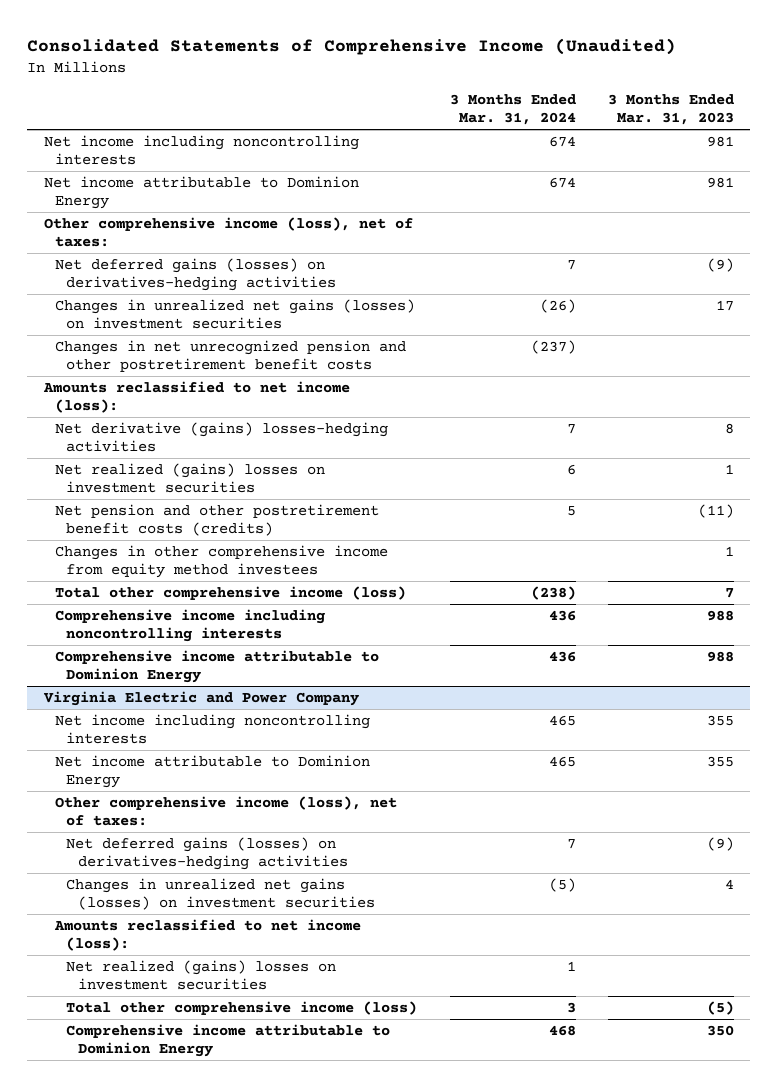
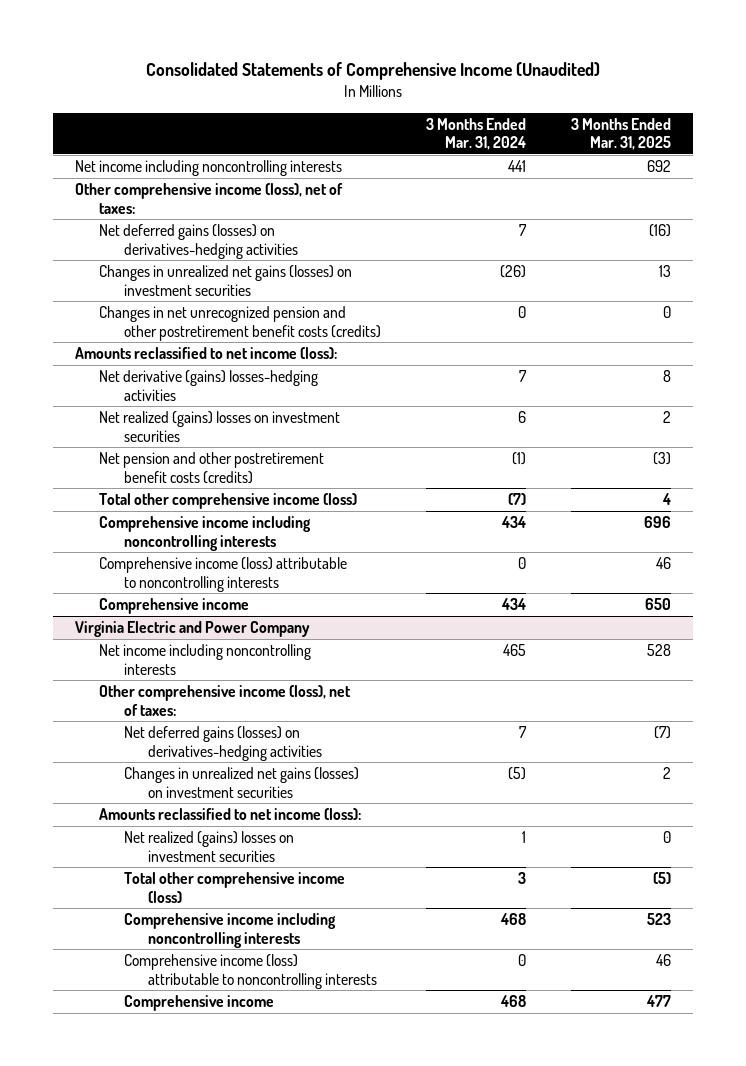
[608,93,735,126] 3 Months Ended Mar. 31, 2023 -> none
none -> [570,117,671,151] 3 Months Ended Mar. 31, 2025
[43,175,359,210] Net income attributable to Dominion Energy -> none
[548,135,576,147] 674 -> [507,160,526,173] 441
[54,339,406,373] Changes in net unrecognized pension and other postretirement benefit costs -> [99,306,381,341] Changes in net unrecognized pension and other postretirement benefit costs (credits)
[530,339,576,354] (237) -> [517,306,526,319] 0
[54,544,388,579] Changes in other comprehensive income from equity method investees -> none
[566,505,576,516] 5 -> [511,452,526,466] (1)
[530,585,576,600] (238) -> [507,493,526,506] (7)
[548,609,576,621] 436 -> [500,516,526,529] 434
none -> [99,557,348,592] Comprehensive income (loss) attributable to noncontrolling interests
[54,649,379,684] Comprehensive income attributable to Dominion Energy -> [99,598,250,615] Comprehensive income
[548,650,576,662] 436 -> [500,598,526,611] 434
[54,754,370,789] Net income attributable to Dominion Energy -> none
none -> [123,913,336,948] Comprehensive income including noncontrolling interests
none -> [123,954,378,989] Comprehensive income (loss) attributable to noncontrolling interests
[66,1023,391,1058] Comprehensive income attributable to Dominion Energy -> [123,995,274,1012] Comprehensive income

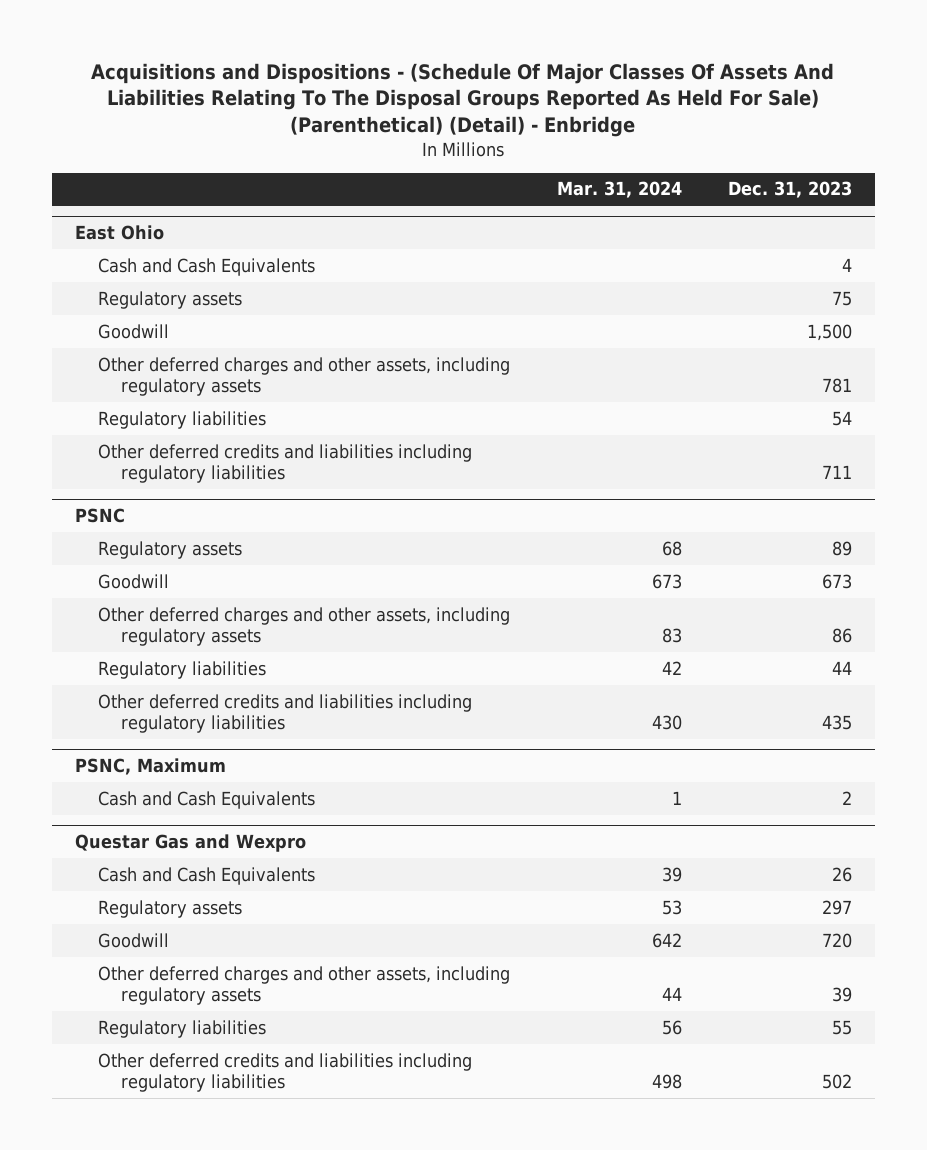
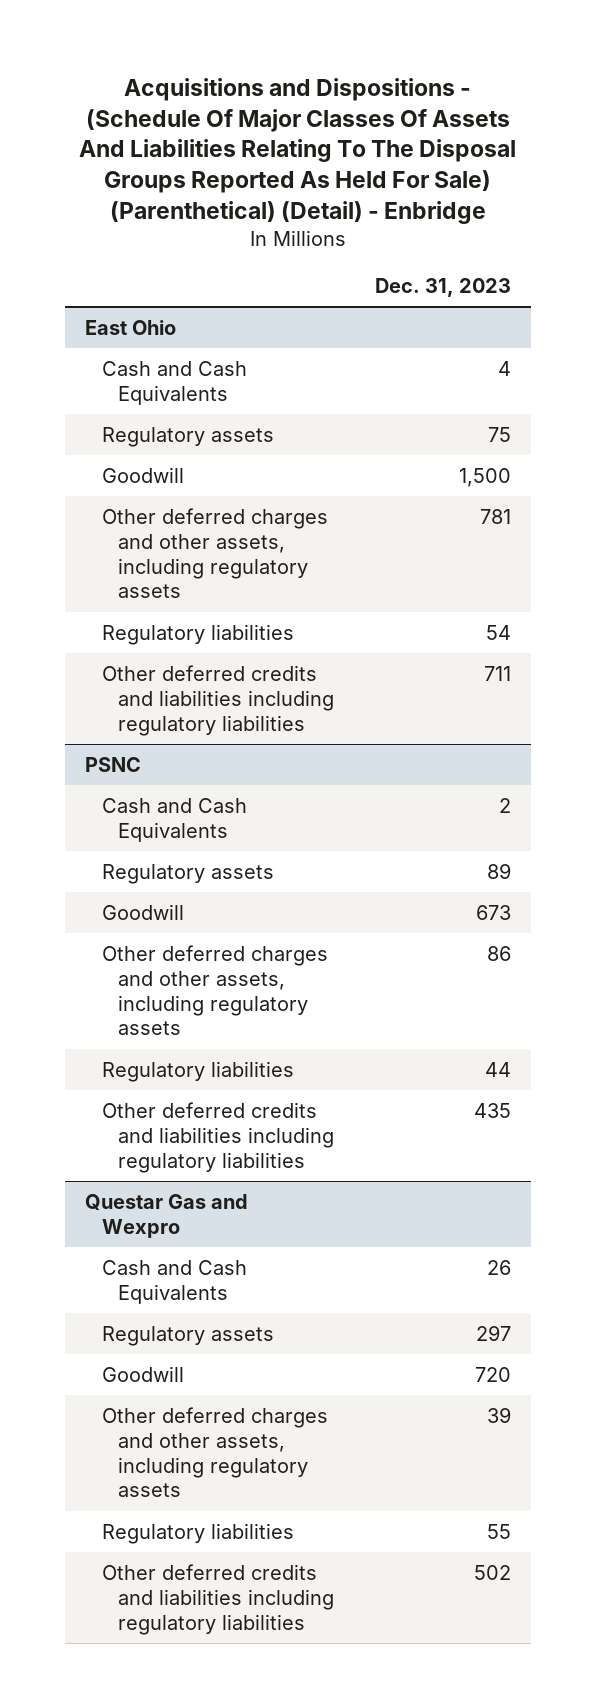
[556,181,682,199] Mar. 31, 2024 -> none
none -> [101,797,247,842] Cash and Cash Equivalents
[74,758,226,776] PSNC, Maximum -> none
[98,790,316,809] Cash and Cash Equivalents -> none

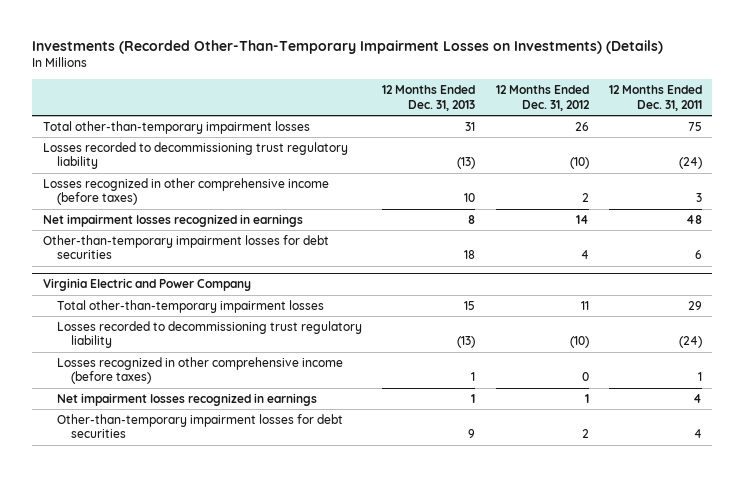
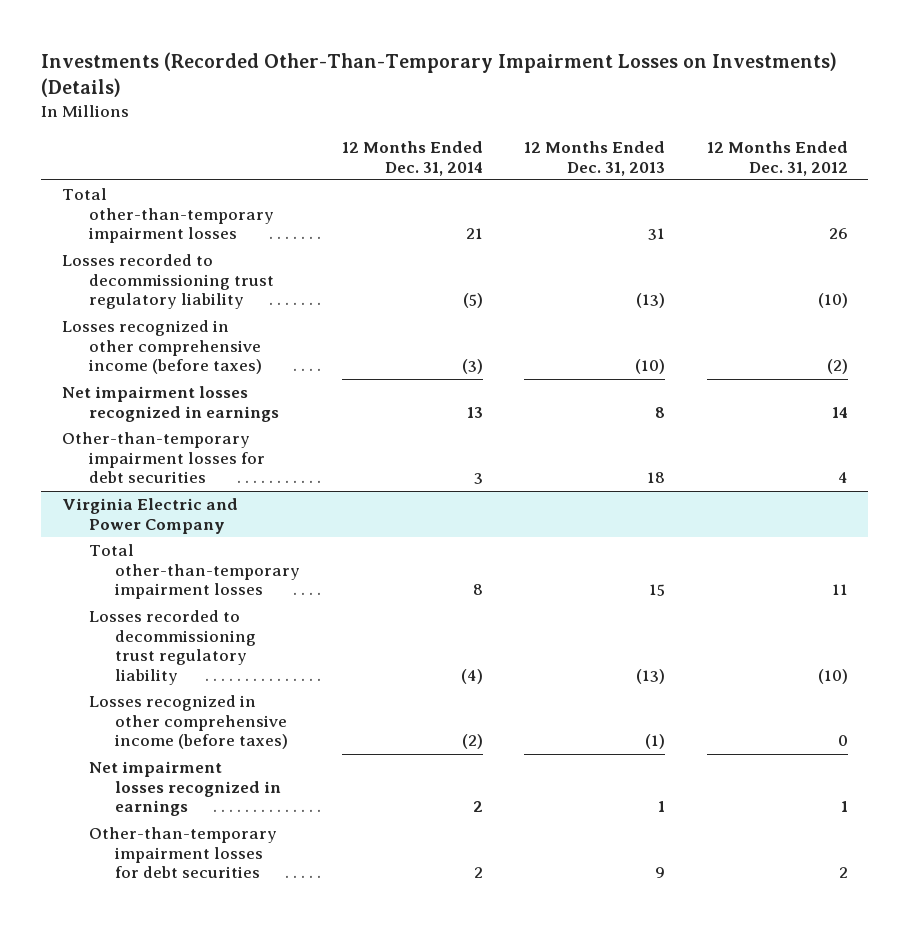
[609,85,703,111] 12 Months Ended Dec. 31, 2011 -> none
none -> [341,140,483,176] 12 Months Ended Dec. 31, 2014
[464,193,476,203] 10 -> [635,359,666,375] (10)
[581,193,589,203] 2 -> [826,359,848,375] (2)
[471,372,476,382] 1 -> [645,734,666,750] (1)

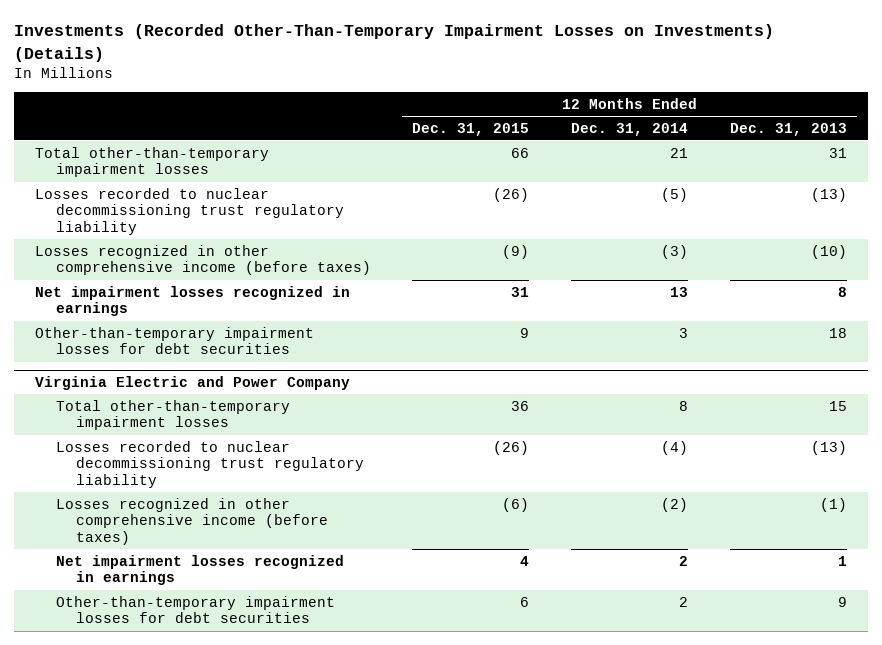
[706,140,848,176] 12 Months Ended Dec. 31, 2012 -> none
none -> [412,122,530,136] Dec. 31, 2015
[61,254,274,310] Losses recorded to decommissioning trust regulatory liability -> [35,187,344,236] Losses recorded to nuclear decommissioning trust regulatory liability
[88,610,257,685] Losses recorded to decommissioning trust regulatory liability -> [55,440,365,489] Losses recorded to nuclear decommissioning trust regulatory liability

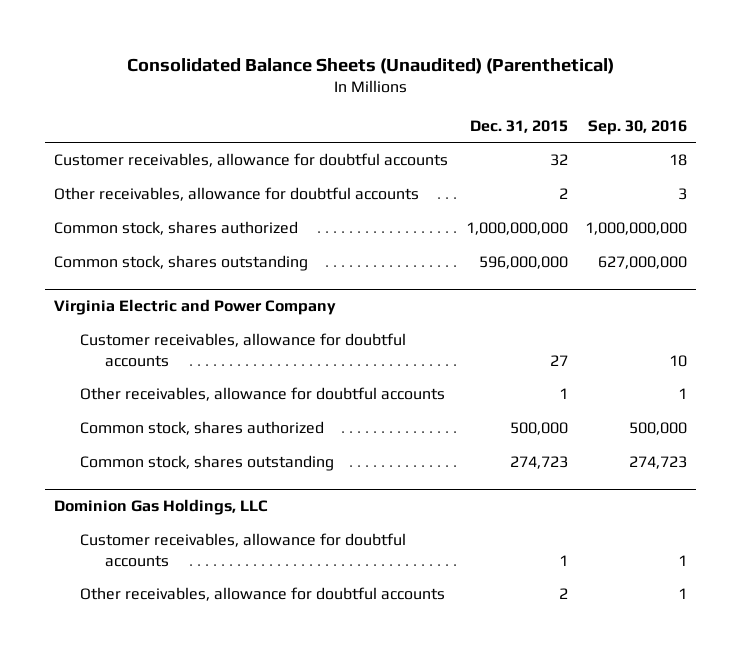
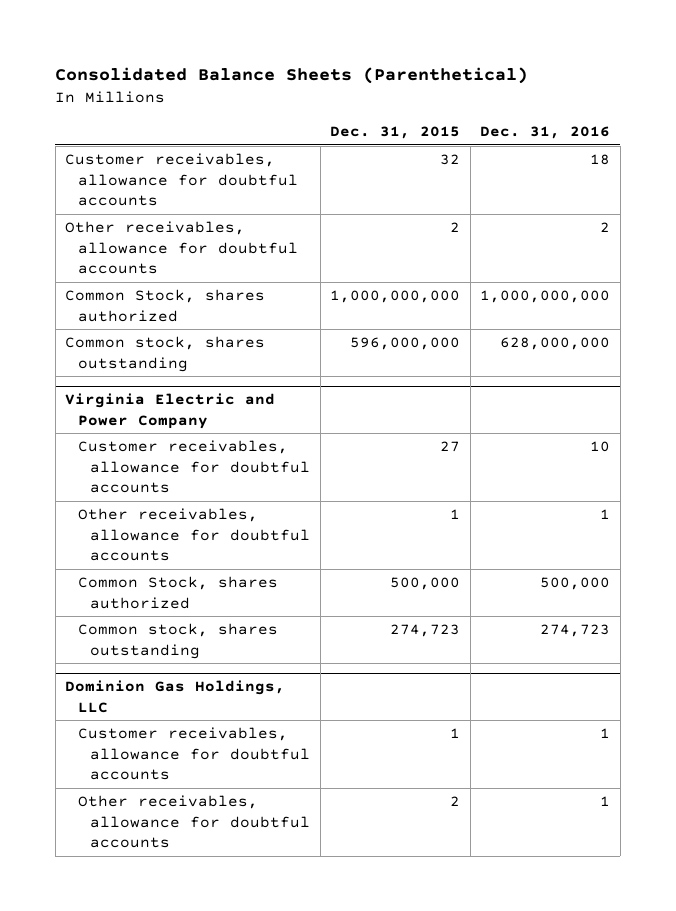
[126,57,614,74] Consolidated Balance Sheets (Unaudited) (Parenthetical) -> [55,67,529,85] Consolidated Balance Sheets (Parenthetical)
[588,119,688,135] Sep. 30, 2016 -> none
none -> [480,126,611,140] Dec. 31, 2016
[54,221,299,236] Common stock, shares authorized -> [65,289,266,322] Common Stock, shares authorized
[79,421,324,436] Common stock, shares authorized -> [77,576,278,609] Common Stock, shares authorized

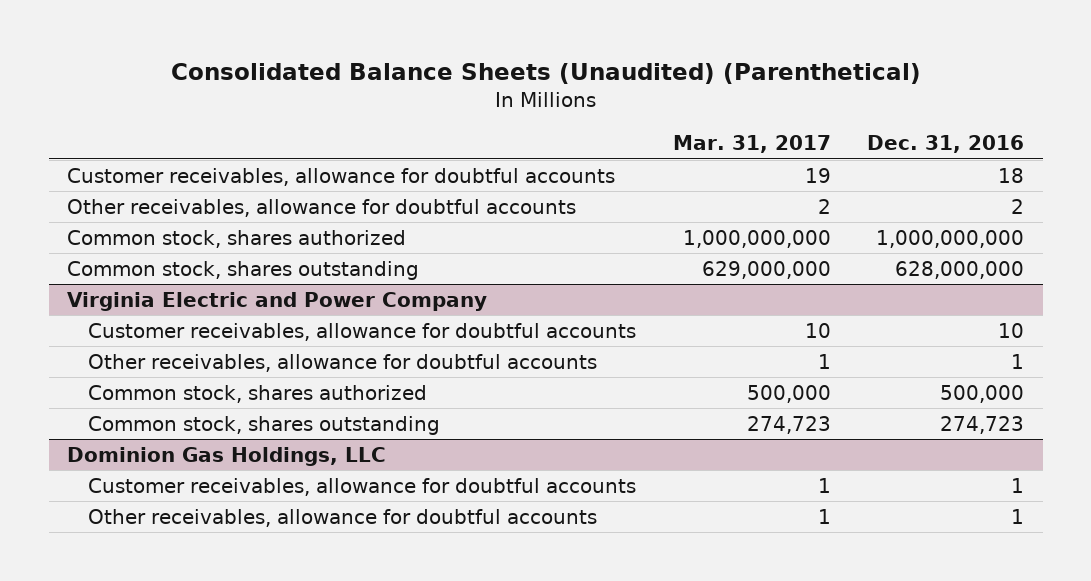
[55,67,529,85] Consolidated Balance Sheets (Parenthetical) -> [170,62,921,84] Consolidated Balance Sheets (Unaudited) (Parenthetical)
[330,126,461,140] Dec. 31, 2015 -> none
none -> [672,135,831,154] Mar. 31, 2017
[65,289,266,322] Common Stock, shares authorized -> [67,230,407,249] Common stock, shares authorized
[77,576,278,609] Common Stock, shares authorized -> [87,385,427,404] Common stock, shares authorized

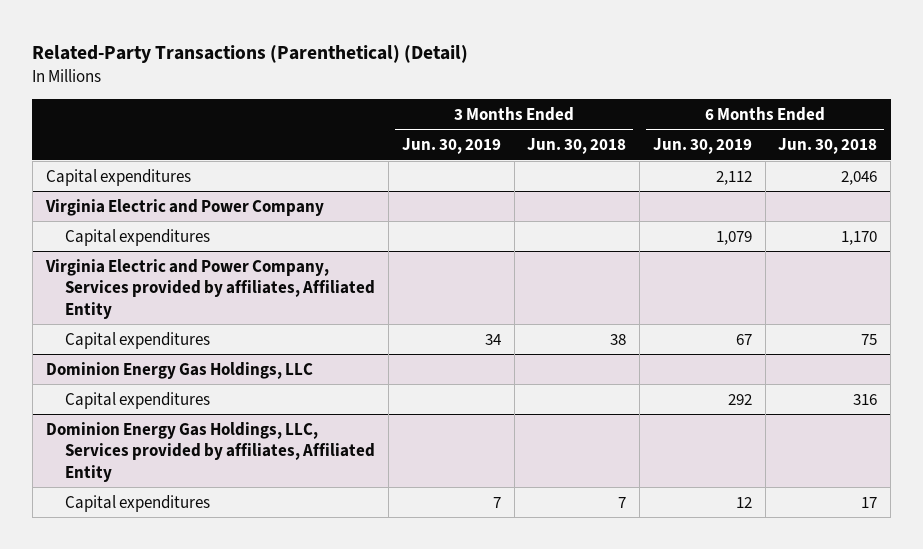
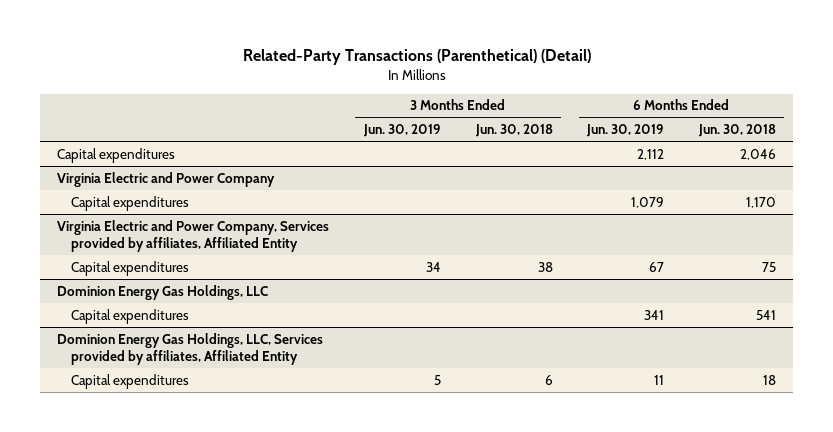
[727,393,752,405] 292 -> [644,309,665,320] 341
[853,393,878,405] 316 -> [755,309,776,320] 541
[492,496,501,508] 7 -> [434,374,442,385] 5
[618,496,627,508] 7 -> [544,374,553,385] 6
[735,496,752,508] 12 -> [654,374,665,385] 11
[861,496,878,508] 17 -> [762,374,776,385] 18

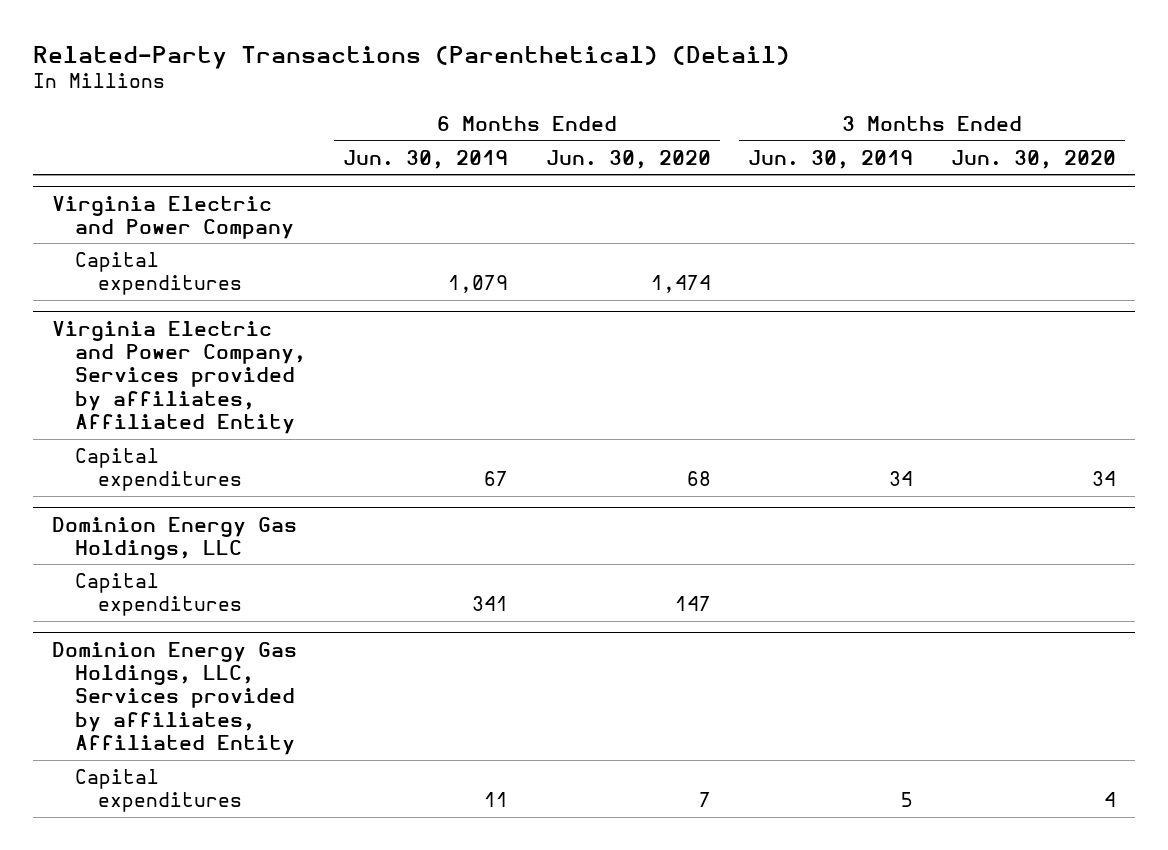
[474,124,553,138] Jun. 30, 2018 -> none
[697,124,776,138] Jun. 30, 2018 -> none
none -> [545,149,711,169] Jun. 30, 2020
none -> [950,149,1116,169] Jun. 30, 2020
[57,147,176,163] Capital expenditures -> none

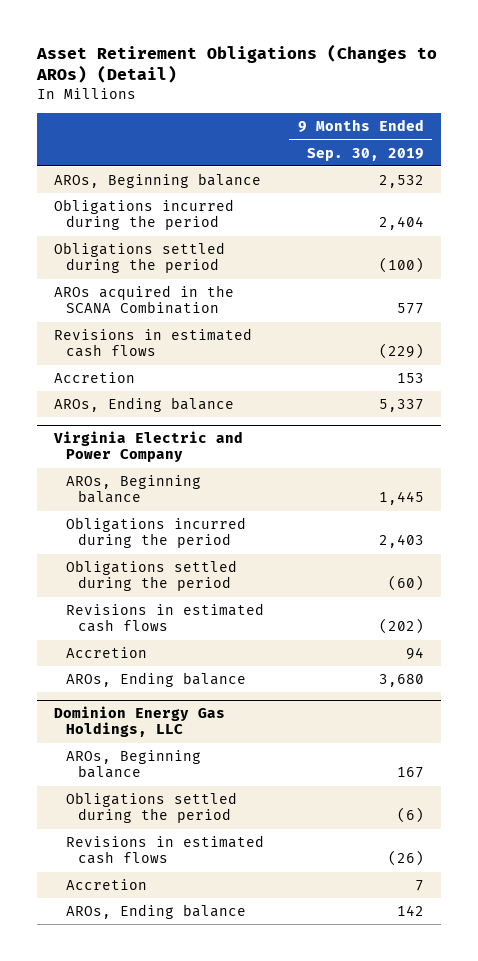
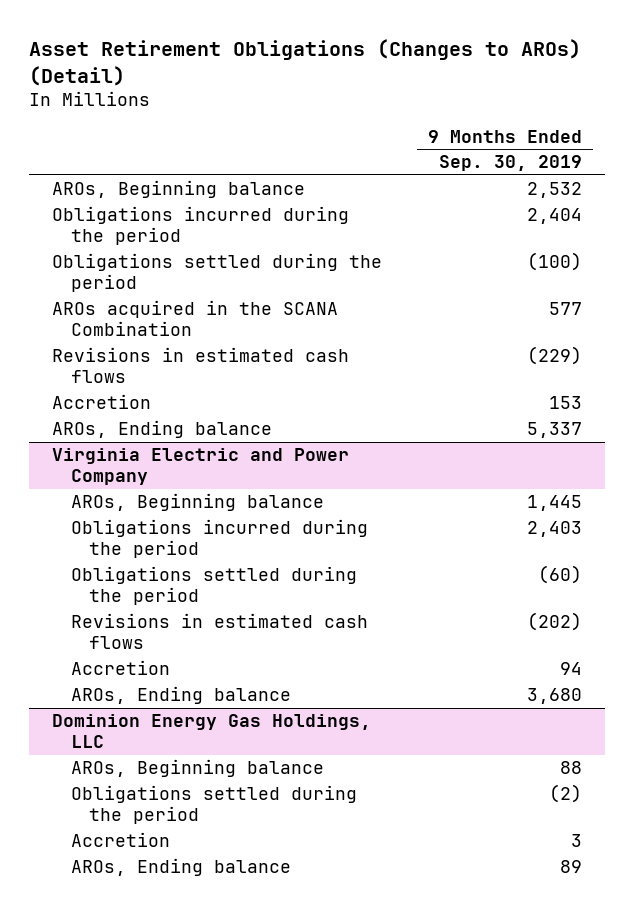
[66,835,265,865] Revisions in estimated cash flows -> none
[396,767,424,779] 167 -> [559,761,582,775] 88
[396,807,424,824] (6) -> [548,784,582,804] (2)
[414,880,424,892] 7 -> [570,834,582,848] 3
[396,905,424,917] 142 -> [559,860,582,874] 89

